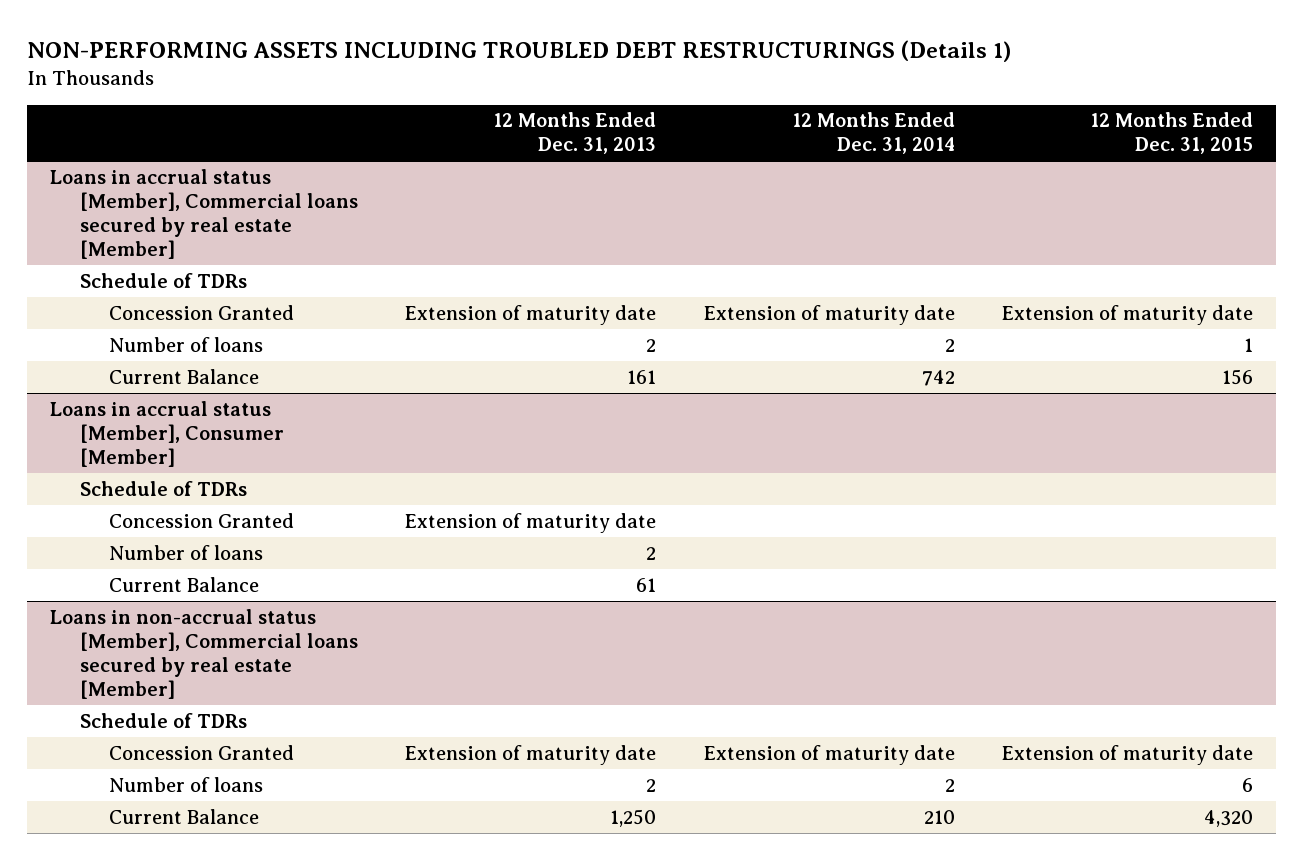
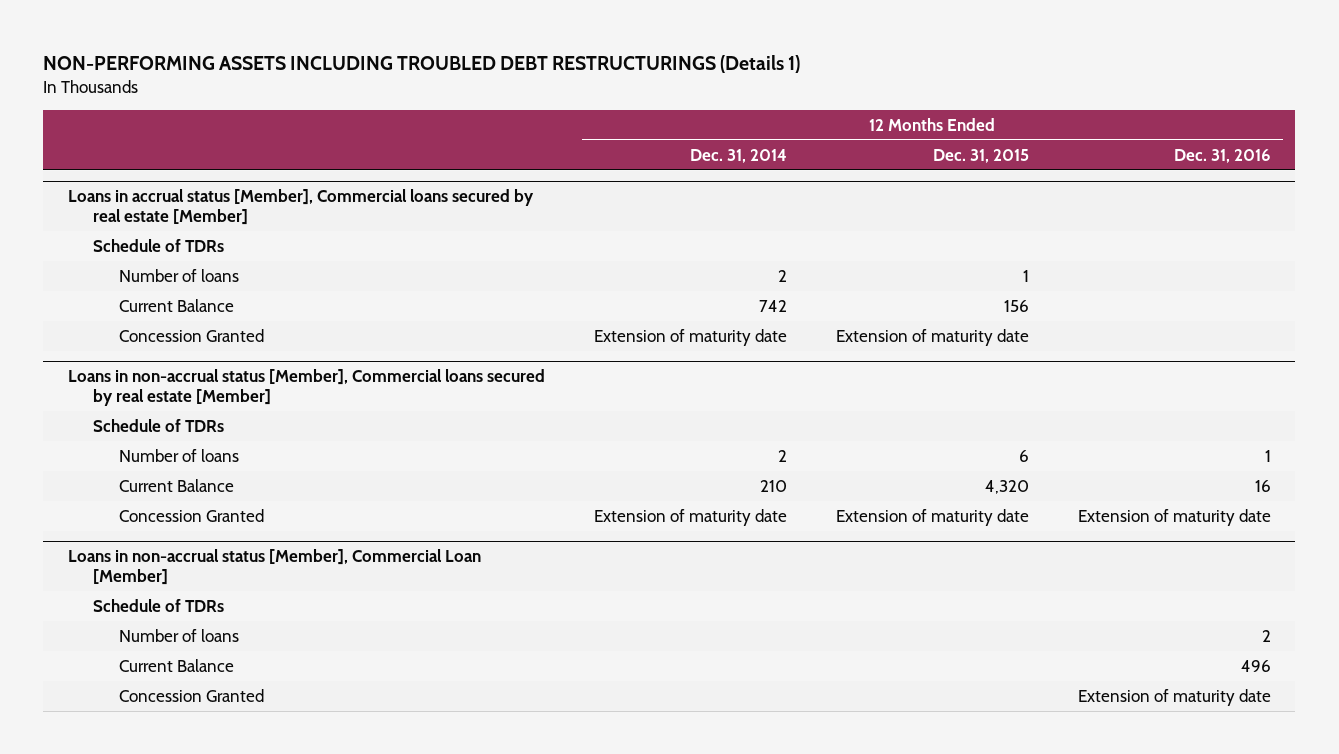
[493,112,657,155] 12 Months Ended Dec. 31, 2013 -> none
none -> [1173,148,1271,163] Dec. 31, 2016
[49,400,284,467] Loans in accrual status [Member], Consumer [Member] -> none
[79,480,247,496] Schedule of TDRs -> none
[109,512,295,528] Concession Granted -> none
[109,544,264,560] Number of loans -> none
[109,576,260,592] Current Balance -> none
[109,304,295,320] Concession Granted -> [118,328,264,342] Concession Granted
[109,744,295,760] Concession Granted -> [118,508,264,522] Concession Granted
none -> [67,549,481,586] Loans in non-accrual status [Member], Commercial Loan [Member]
none -> [93,598,225,612] Schedule of TDRs
none -> [118,628,239,642] Number of loans
none -> [118,658,234,672] Current Balance
none -> [118,688,264,702] Concession Granted

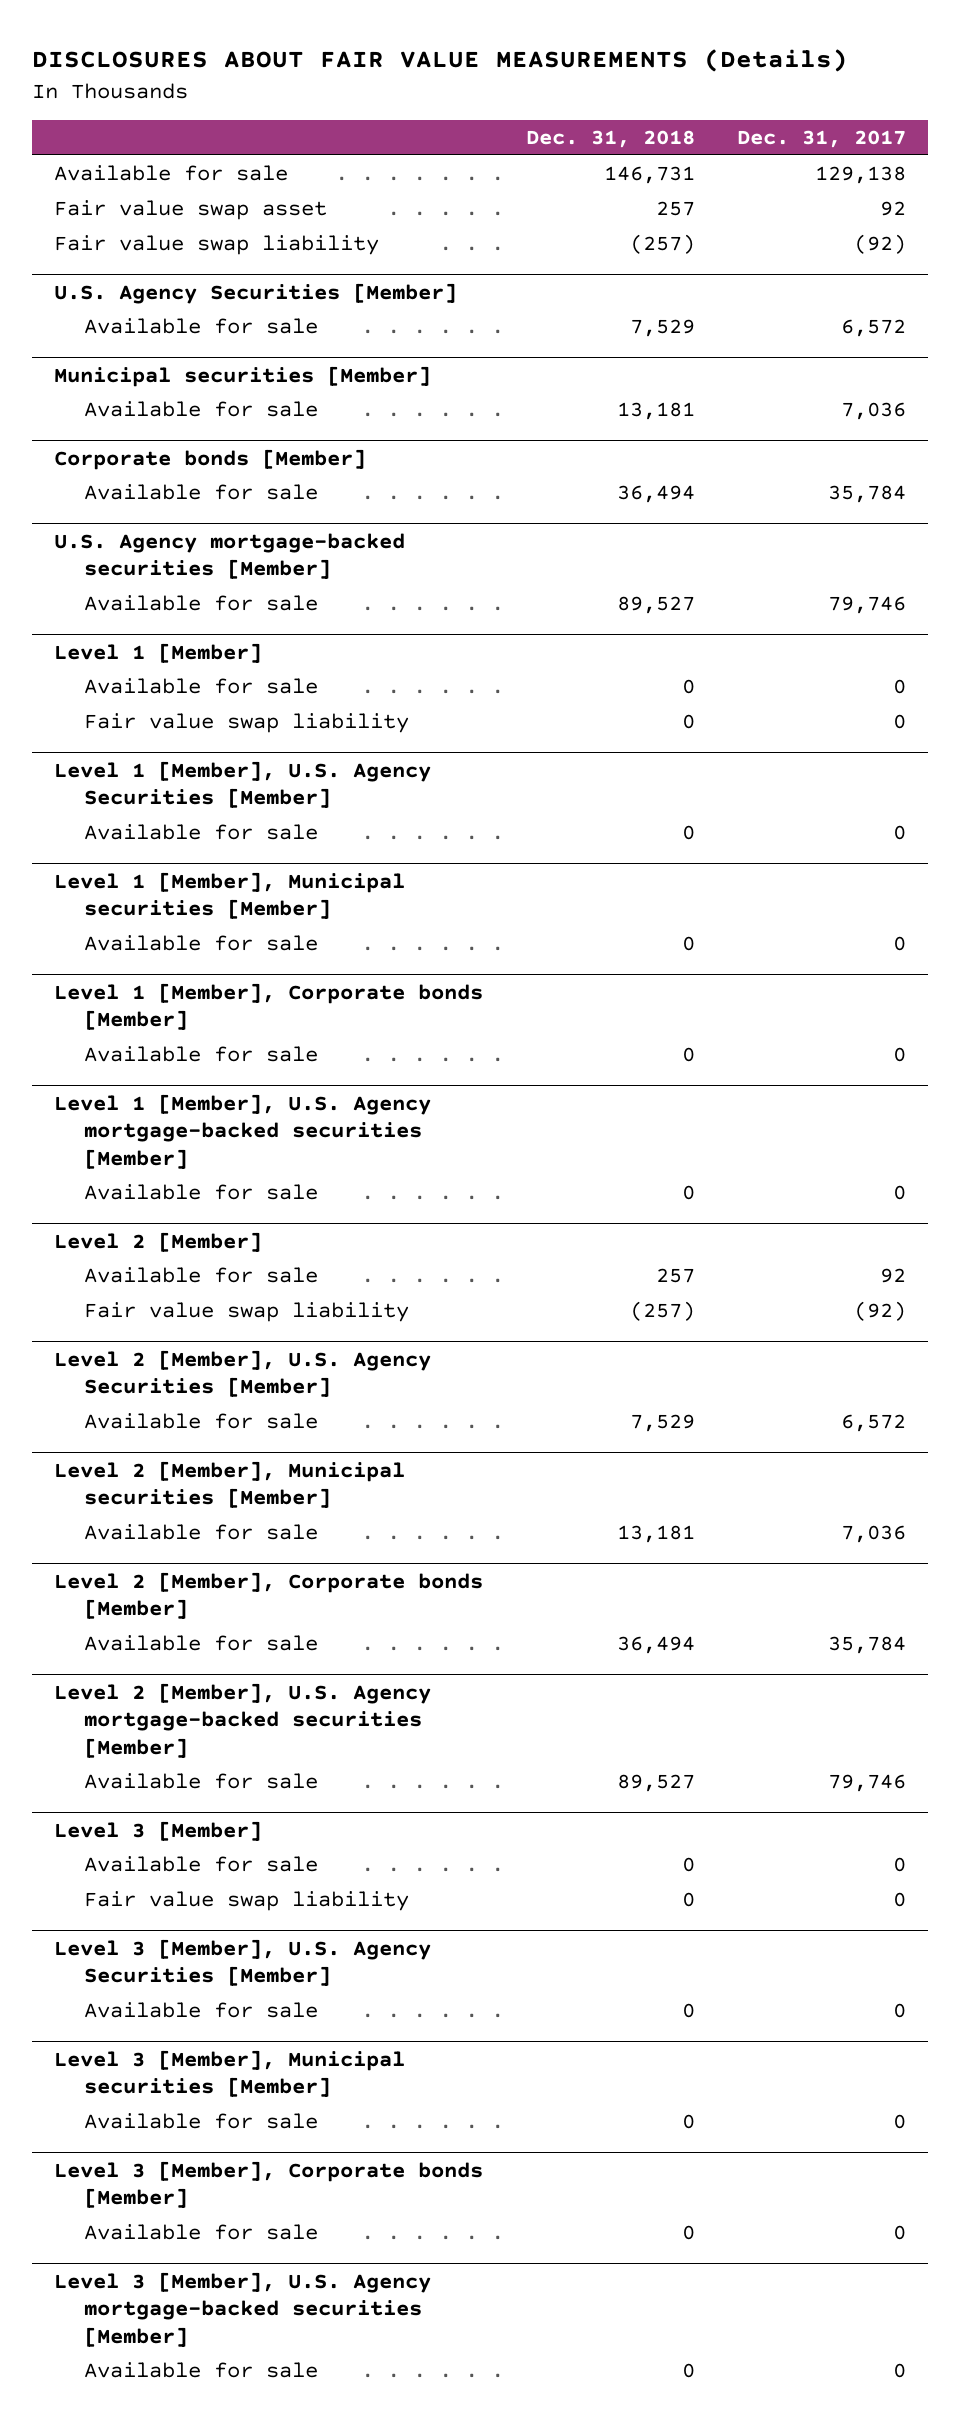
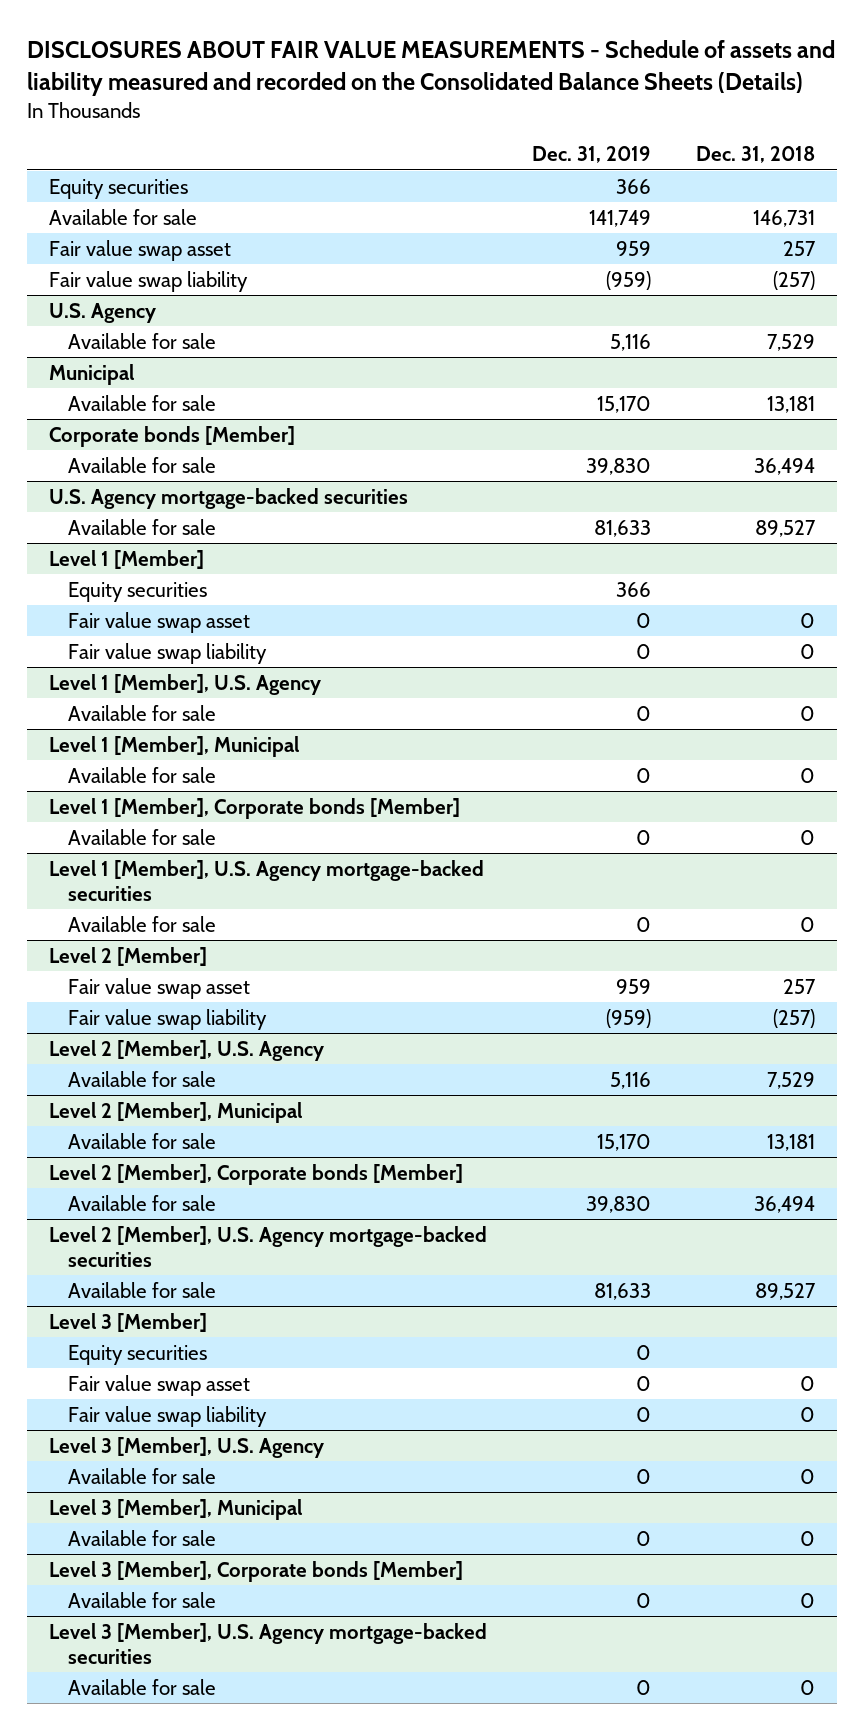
[32,49,849,73] DISCLOSURES ABOUT FAIR VALUE MEASUREMENTS (Details) -> [26,40,835,97] DISCLOSURES ABOUT FAIR VALUE MEASUREMENTS - Schedule of assets and liability measured and recorded on the Consolidated Balance Sheets (Details)
[737,130,907,149] Dec. 31, 2017 -> none
none -> [531,146,651,164] Dec. 31, 2019
none -> [49,178,189,199] Equity securities
[53,282,457,304] U.S. Agency Securities [Member] -> [49,302,157,323] U.S. Agency
[53,365,431,387] Municipal securities [Member] -> none
none -> [49,363,135,385] Municipal
[53,532,405,580] U.S. Agency mortgage-backed securities [Member] -> [49,487,409,509] U.S. Agency mortgage-backed securities
[84,677,319,694] Available for sale -> none
none -> [68,581,208,602] Equity securities
none -> [68,611,251,633] Fair value swap asset
[53,760,431,809] Level 1 [Member], U.S. Agency Securities [Member] -> [49,673,322,695] Level 1 [Member], U.S. Agency
[53,871,405,920] Level 1 [Member], Municipal securities [Member] -> [49,735,300,757] Level 1 [Member], Municipal
[53,1093,431,1169] Level 1 [Member], U.S. Agency mortgage-backed securities [Member] -> [49,859,485,901] Level 1 [Member], U.S. Agency mortgage-backed securities
[84,1266,319,1283] Available for sale -> [68,977,251,999] Fair value swap asset
[53,1349,431,1398] Level 2 [Member], U.S. Agency Securities [Member] -> [49,1039,325,1061] Level 2 [Member], U.S. Agency
[53,1460,405,1509] Level 2 [Member], Municipal securities [Member] -> [49,1101,303,1123] Level 2 [Member], Municipal
[53,1682,431,1758] Level 2 [Member], U.S. Agency mortgage-backed securities [Member] -> [49,1225,488,1267] Level 2 [Member], U.S. Agency mortgage-backed securities
[84,1855,319,1872] Available for sale -> none
none -> [68,1344,208,1365] Equity securities
none -> [68,1374,251,1396] Fair value swap asset
[53,1938,431,1987] Level 3 [Member], U.S. Agency Securities [Member] -> [49,1436,325,1458] Level 3 [Member], U.S. Agency
[53,2049,405,2098] Level 3 [Member], Municipal securities [Member] -> [49,1498,303,1520] Level 3 [Member], Municipal
[53,2271,431,2347] Level 3 [Member], U.S. Agency mortgage-backed securities [Member] -> [49,1622,488,1664] Level 3 [Member], U.S. Agency mortgage-backed securities

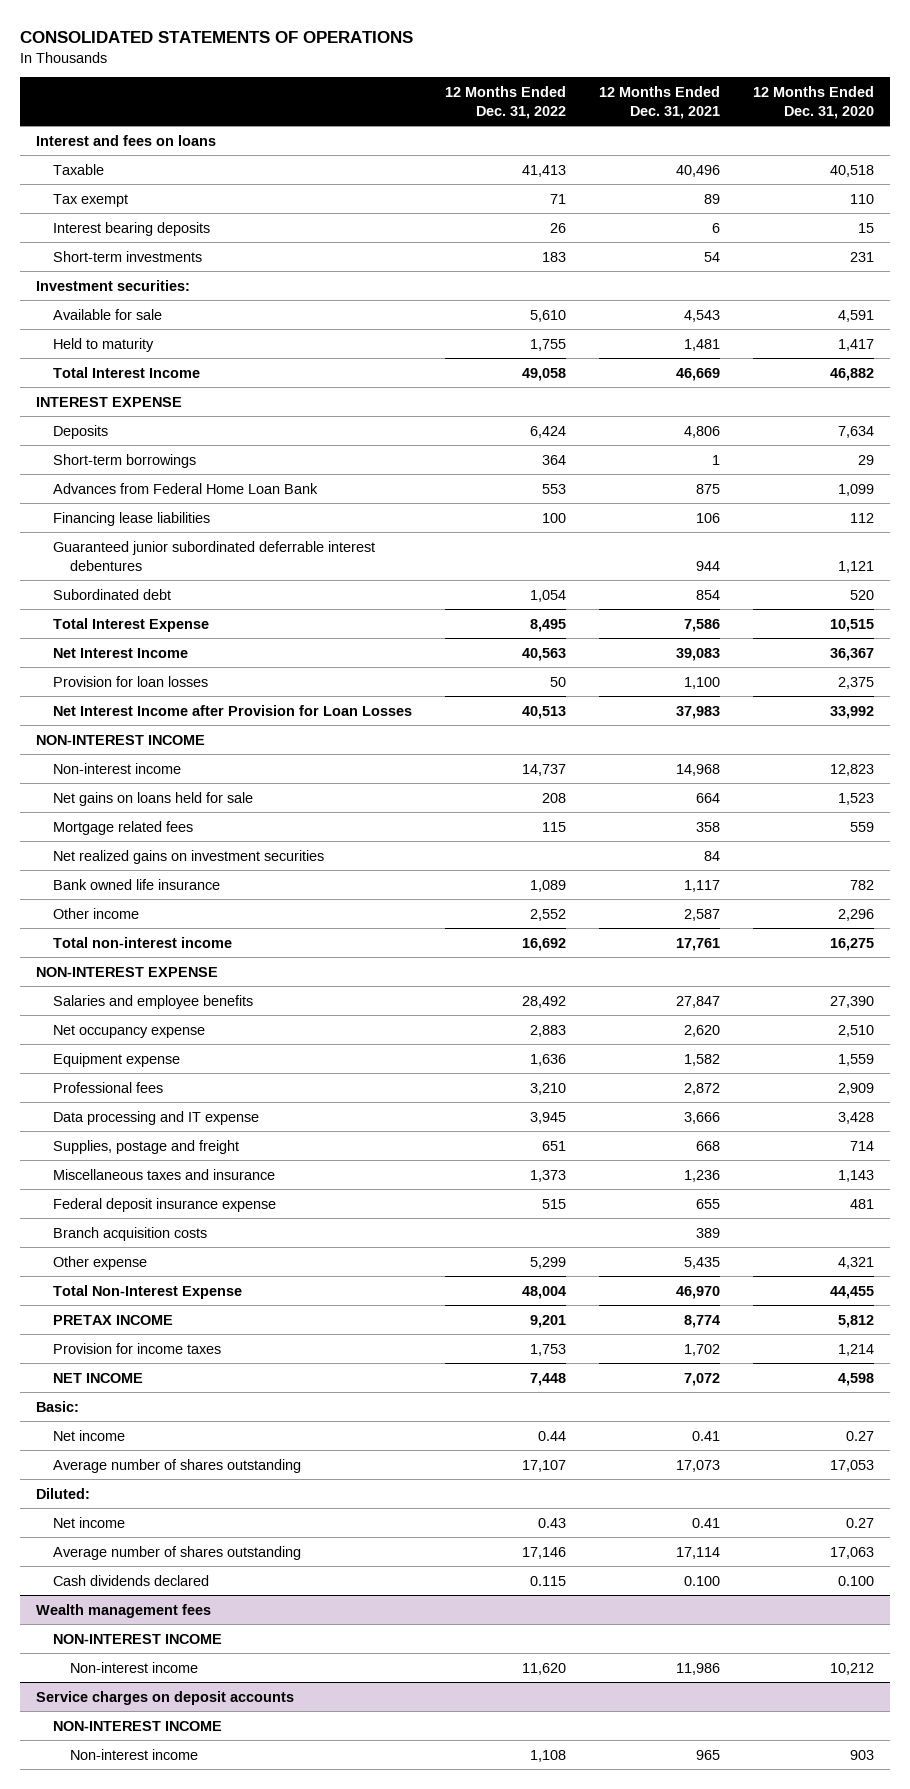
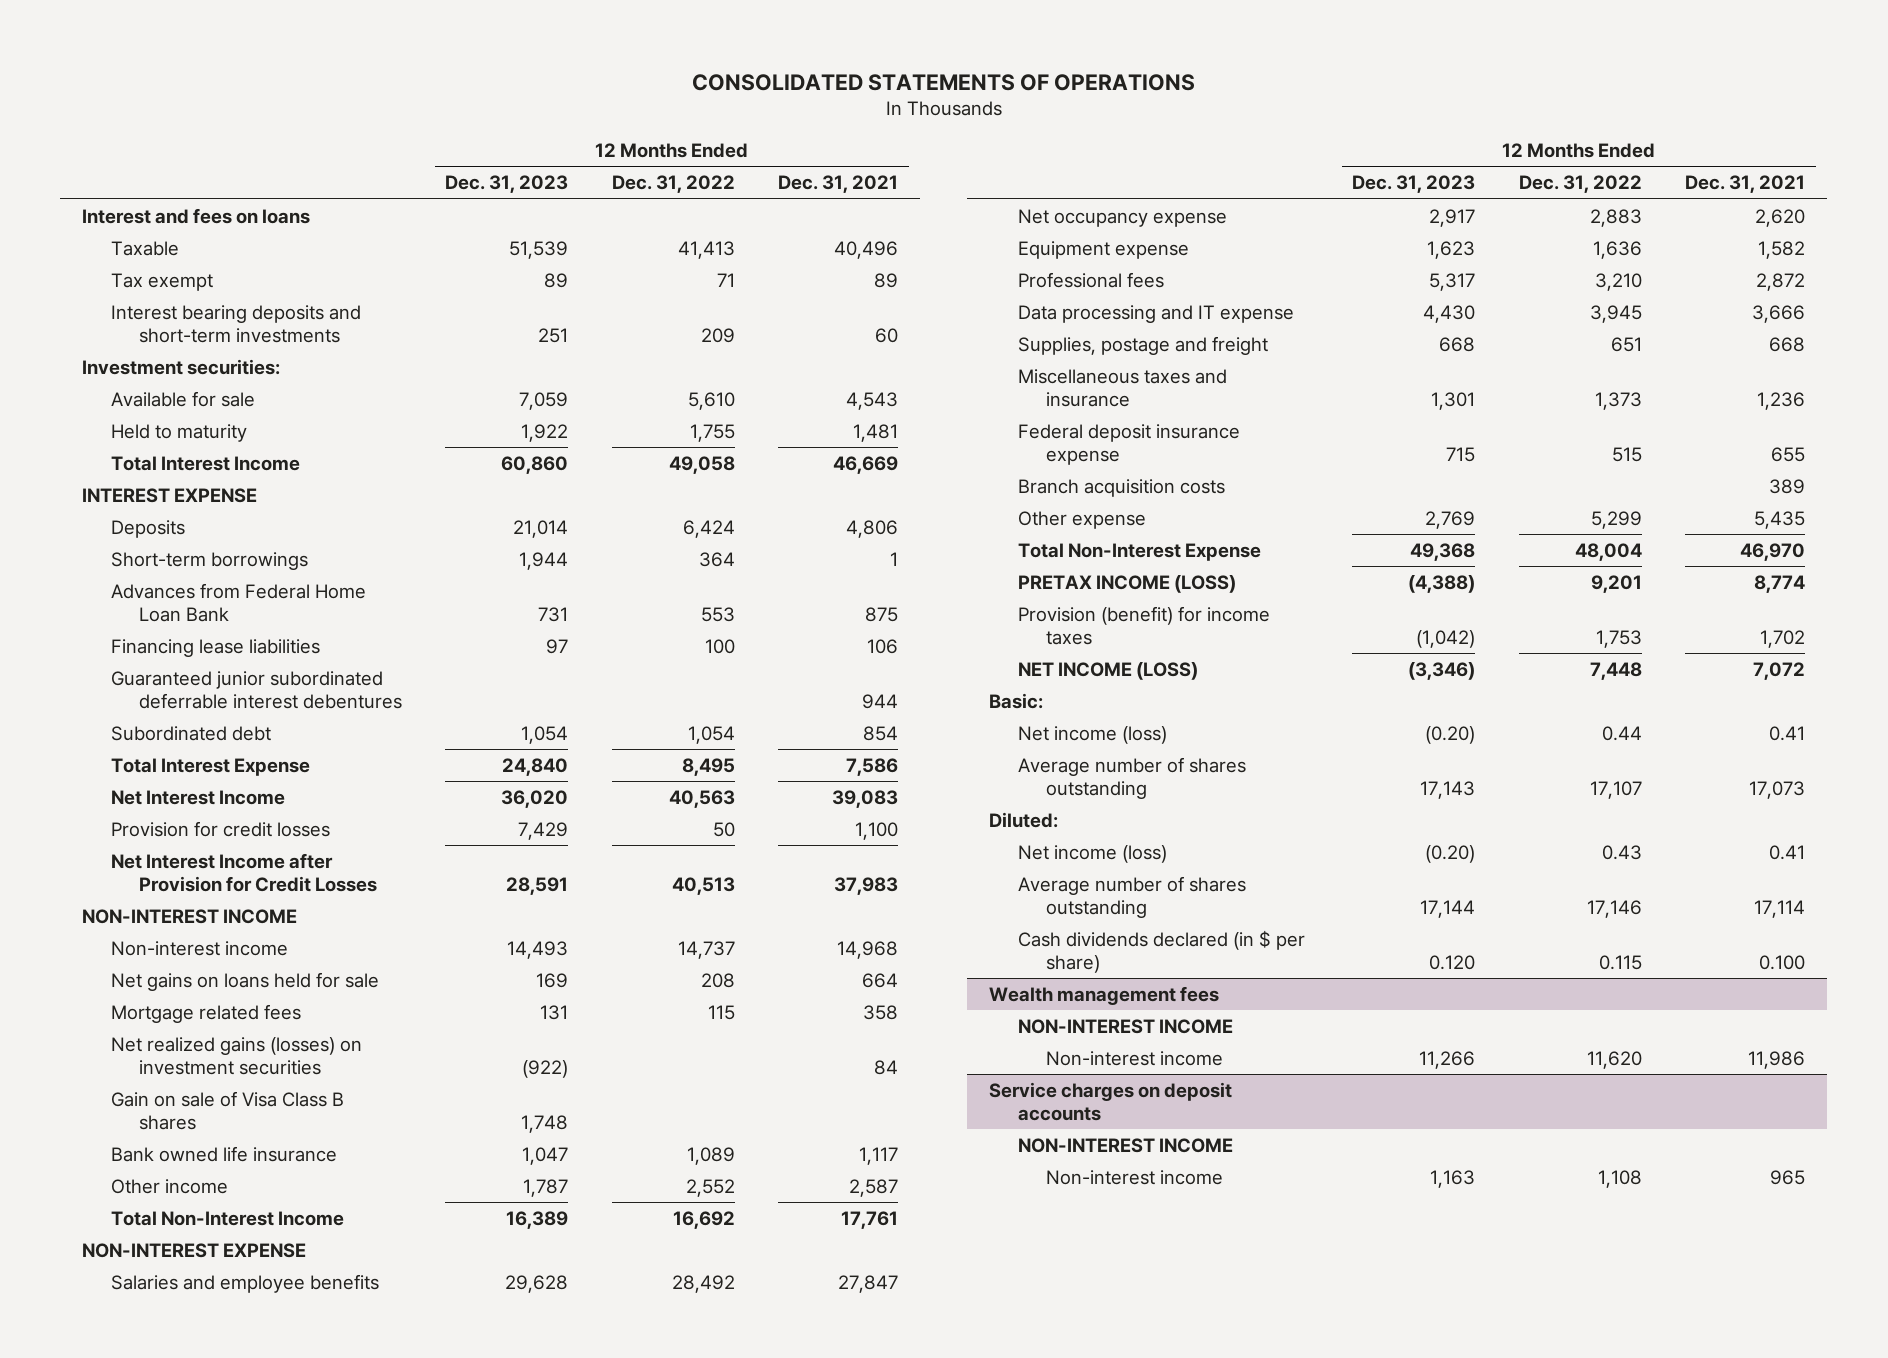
[752,86,874,119] 12 Months Ended Dec. 31, 2020 -> none
none -> [445,175,569,194] Dec. 31, 2023
[53,221,211,236] Interest bearing deposits -> none
[53,250,203,262] Short-term investments -> none
none -> [110,304,361,343] Interest bearing deposits and short-term investments
[53,675,209,687] Provision for loan losses -> [110,820,330,837] Provision for credit losses
[53,704,413,716] Net Interest Income after Provision for Loan Losses -> [110,852,377,892] Net Interest Income after Provision for Credit Losses
[53,849,325,864] Net realized gains on investment securities -> [110,1036,362,1075] Net realized gains (losses) on investment securities
none -> [110,1090,344,1130] Gain on sale of Visa Class B shares
[53,936,233,948] Total non-interest income -> [110,1210,344,1226] Total Non-Interest Income
[53,1314,174,1325] PRETAX INCOME -> [1017,574,1236,593] PRETAX INCOME (LOSS)
[53,1342,222,1354] Provision for income taxes -> [1017,605,1270,645] Provision (benefit) for income taxes
[53,1372,144,1383] NET INCOME -> [1017,661,1198,680] NET INCOME (LOSS)
[53,1429,126,1441] Net income -> [1017,725,1167,744] Net income (loss)
[53,1516,126,1528] Net income -> [1017,844,1167,863] Net income (loss)
[53,1574,210,1586] Cash dividends declared -> [1017,929,1305,973] Cash dividends declared (in $ per share)

